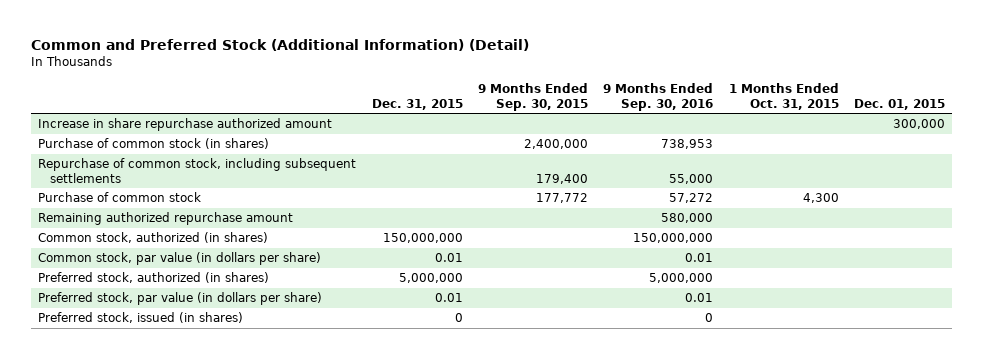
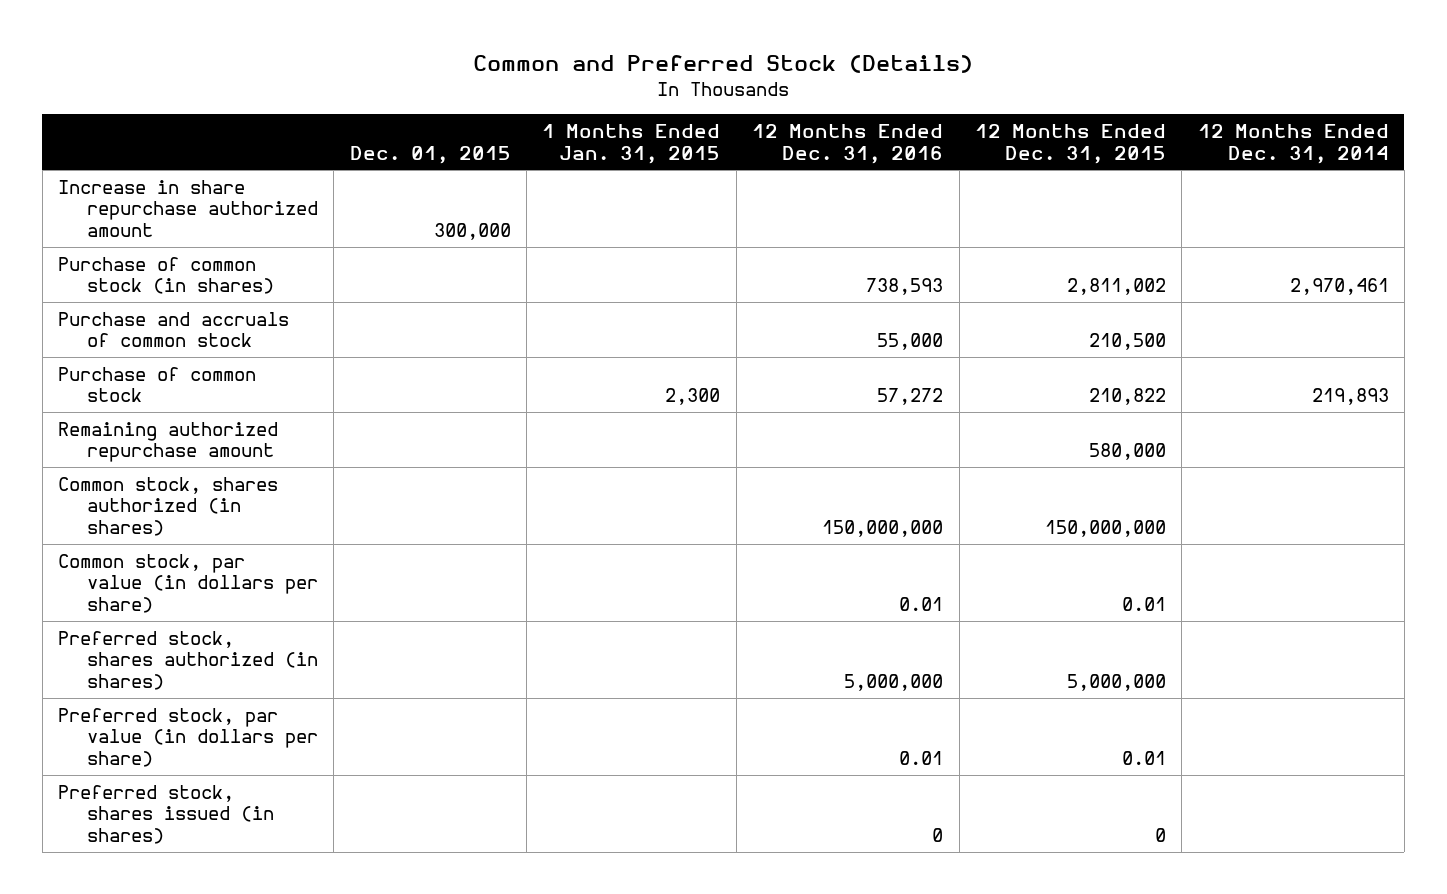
[30,38,529,51] Common and Preferred Stock (Additional Information) (Detail) -> [473,54,974,73] Common and Preferred Stock (Details)
[371,98,463,110] Dec. 31, 2015 -> none
[478,82,589,111] 9 Months Ended Sep. 30, 2015 -> none
[603,82,714,111] 9 Months Ended Sep. 30, 2016 -> none
[728,82,839,110] 1 Months Ended Oct. 31, 2015 -> none
none -> [542,124,721,164] 1 Months Ended Jan. 31, 2015
none -> [752,124,944,164] 12 Months Ended Dec. 31, 2016
none -> [974,124,1166,164] 12 Months Ended Dec. 31, 2015
none -> [1197,124,1389,164] 12 Months Ended Dec. 31, 2014
[38,158,357,184] Repurchase of common stock, including subsequent settlements -> none
none -> [58,311,290,348] Purchase and accruals of common stock
[38,232,269,244] Common stock, authorized (in shares) -> [58,476,279,536] Common stock, shares authorized (in shares)
[38,272,270,284] Preferred stock, authorized (in shares) -> [58,630,319,690] Preferred stock, shares authorized (in shares)
[38,312,244,324] Preferred stock, issued (in shares) -> [58,784,275,844] Preferred stock, shares issued (in shares)

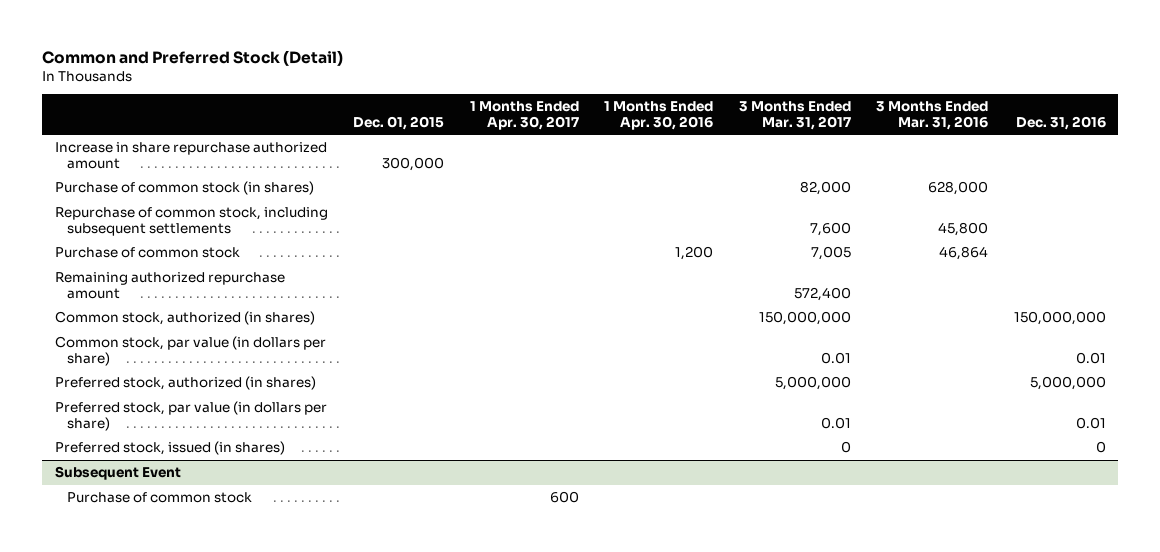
[473,54,974,73] Common and Preferred Stock (Details) -> [41,49,343,66] Common and Preferred Stock (Detail)
[542,124,721,164] 1 Months Ended Jan. 31, 2015 -> none
[752,124,944,164] 12 Months Ended Dec. 31, 2016 -> none
[974,124,1166,164] 12 Months Ended Dec. 31, 2015 -> none
[1197,124,1389,164] 12 Months Ended Dec. 31, 2014 -> none
none -> [469,101,579,130] 1 Months Ended Apr. 30, 2017
none -> [604,101,714,130] 1 Months Ended Apr. 30, 2016
none -> [738,101,851,130] 3 Months Ended Mar. 31, 2017
none -> [876,101,989,130] 3 Months Ended Mar. 31, 2016
none -> [1015,115,1106,130] Dec. 31, 2016
[58,311,290,348] Purchase and accruals of common stock -> none
none -> [54,207,328,236] Repurchase of common stock, including subsequent settlements
[58,476,279,536] Common stock, shares authorized (in shares) -> [54,311,315,326] Common stock, authorized (in shares)
[58,630,319,690] Preferred stock, shares authorized (in shares) -> [54,376,316,391] Preferred stock, authorized (in shares)
[58,784,275,844] Preferred stock, shares issued (in shares) -> [54,441,285,456] Preferred stock, issued (in shares)
none -> [54,466,181,481] Subsequent Event
none -> [66,492,252,504] Purchase of common stock

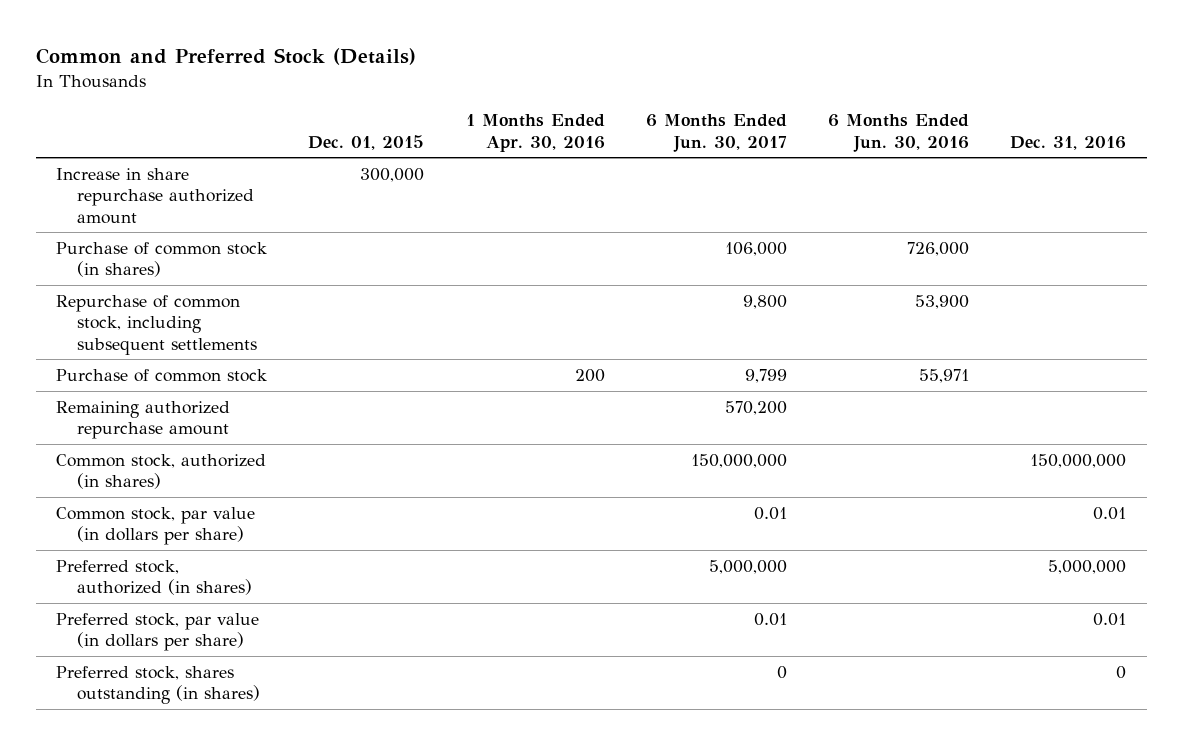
[41,49,343,66] Common and Preferred Stock (Detail) -> [35,47,416,65] Common and Preferred Stock (Details)
[469,101,579,130] 1 Months Ended Apr. 30, 2017 -> none
[738,101,851,130] 3 Months Ended Mar. 31, 2017 -> none
[876,101,989,130] 3 Months Ended Mar. 31, 2016 -> none
none -> [645,114,787,152] 6 Months Ended Jun. 30, 2017
none -> [828,114,970,152] 6 Months Ended Jun. 30, 2016
[675,246,714,261] 1,200 -> [574,368,605,382] 200
[54,466,181,481] Subsequent Event -> none
[66,492,252,504] Purchase of common stock -> none
[54,441,285,456] Preferred stock, issued (in shares) -> [56,665,261,705] Preferred stock, shares outstanding (in shares)

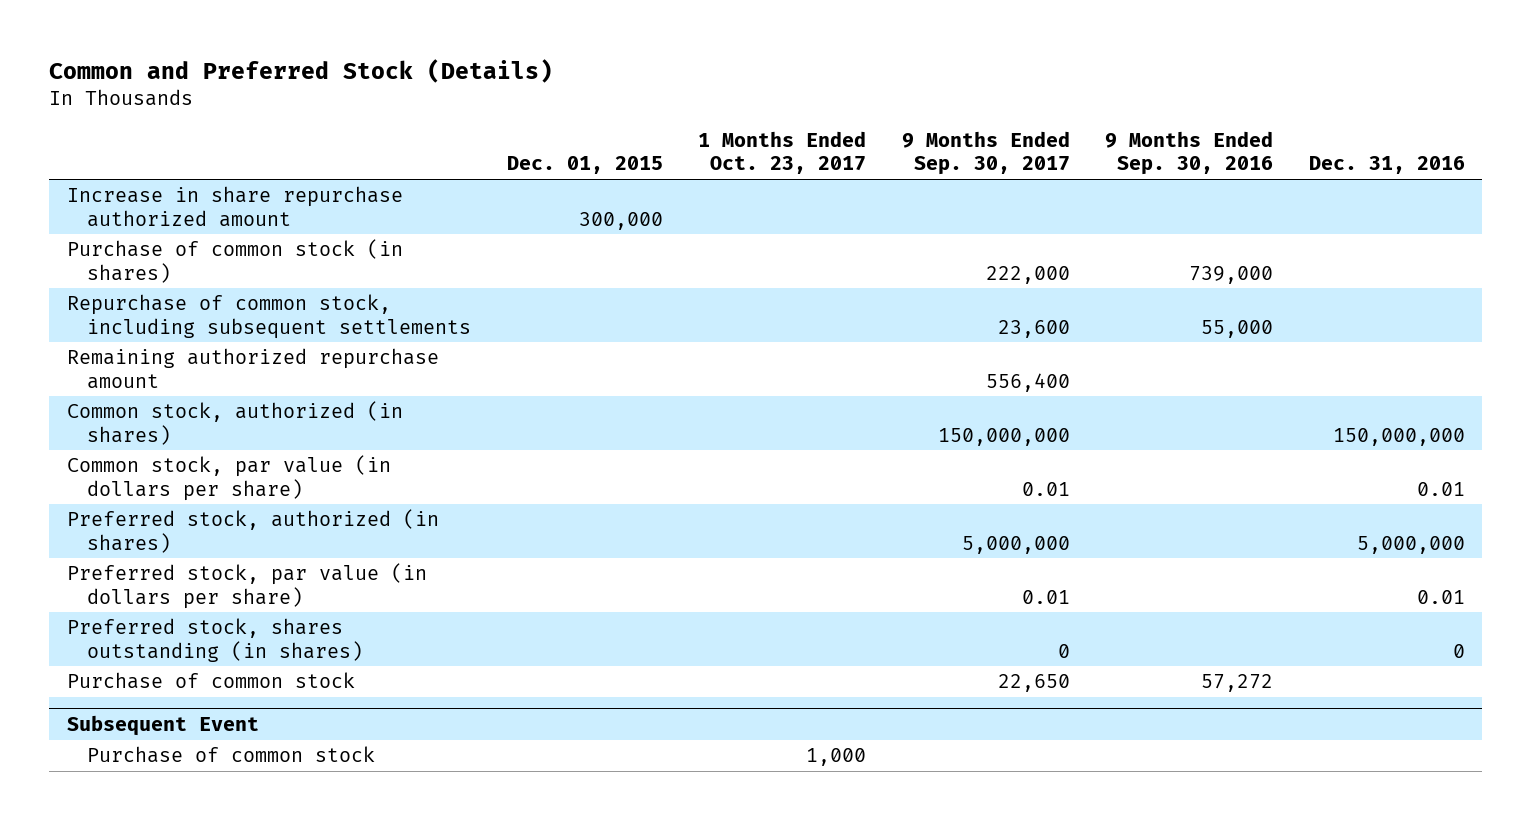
[465,114,605,152] 1 Months Ended Apr. 30, 2016 -> none
[645,114,787,152] 6 Months Ended Jun. 30, 2017 -> none
[828,114,970,152] 6 Months Ended Jun. 30, 2016 -> none
none -> [698,131,867,175] 1 Months Ended Oct. 23, 2017
none -> [901,131,1070,176] 9 Months Ended Sep. 30, 2017
none -> [1105,131,1274,176] 9 Months Ended Sep. 30, 2016
[56,368,268,382] Purchase of common stock -> [66,672,355,690] Purchase of common stock
none -> [66,714,259,736] Subsequent Event
none -> [87,746,376,764] Purchase of common stock

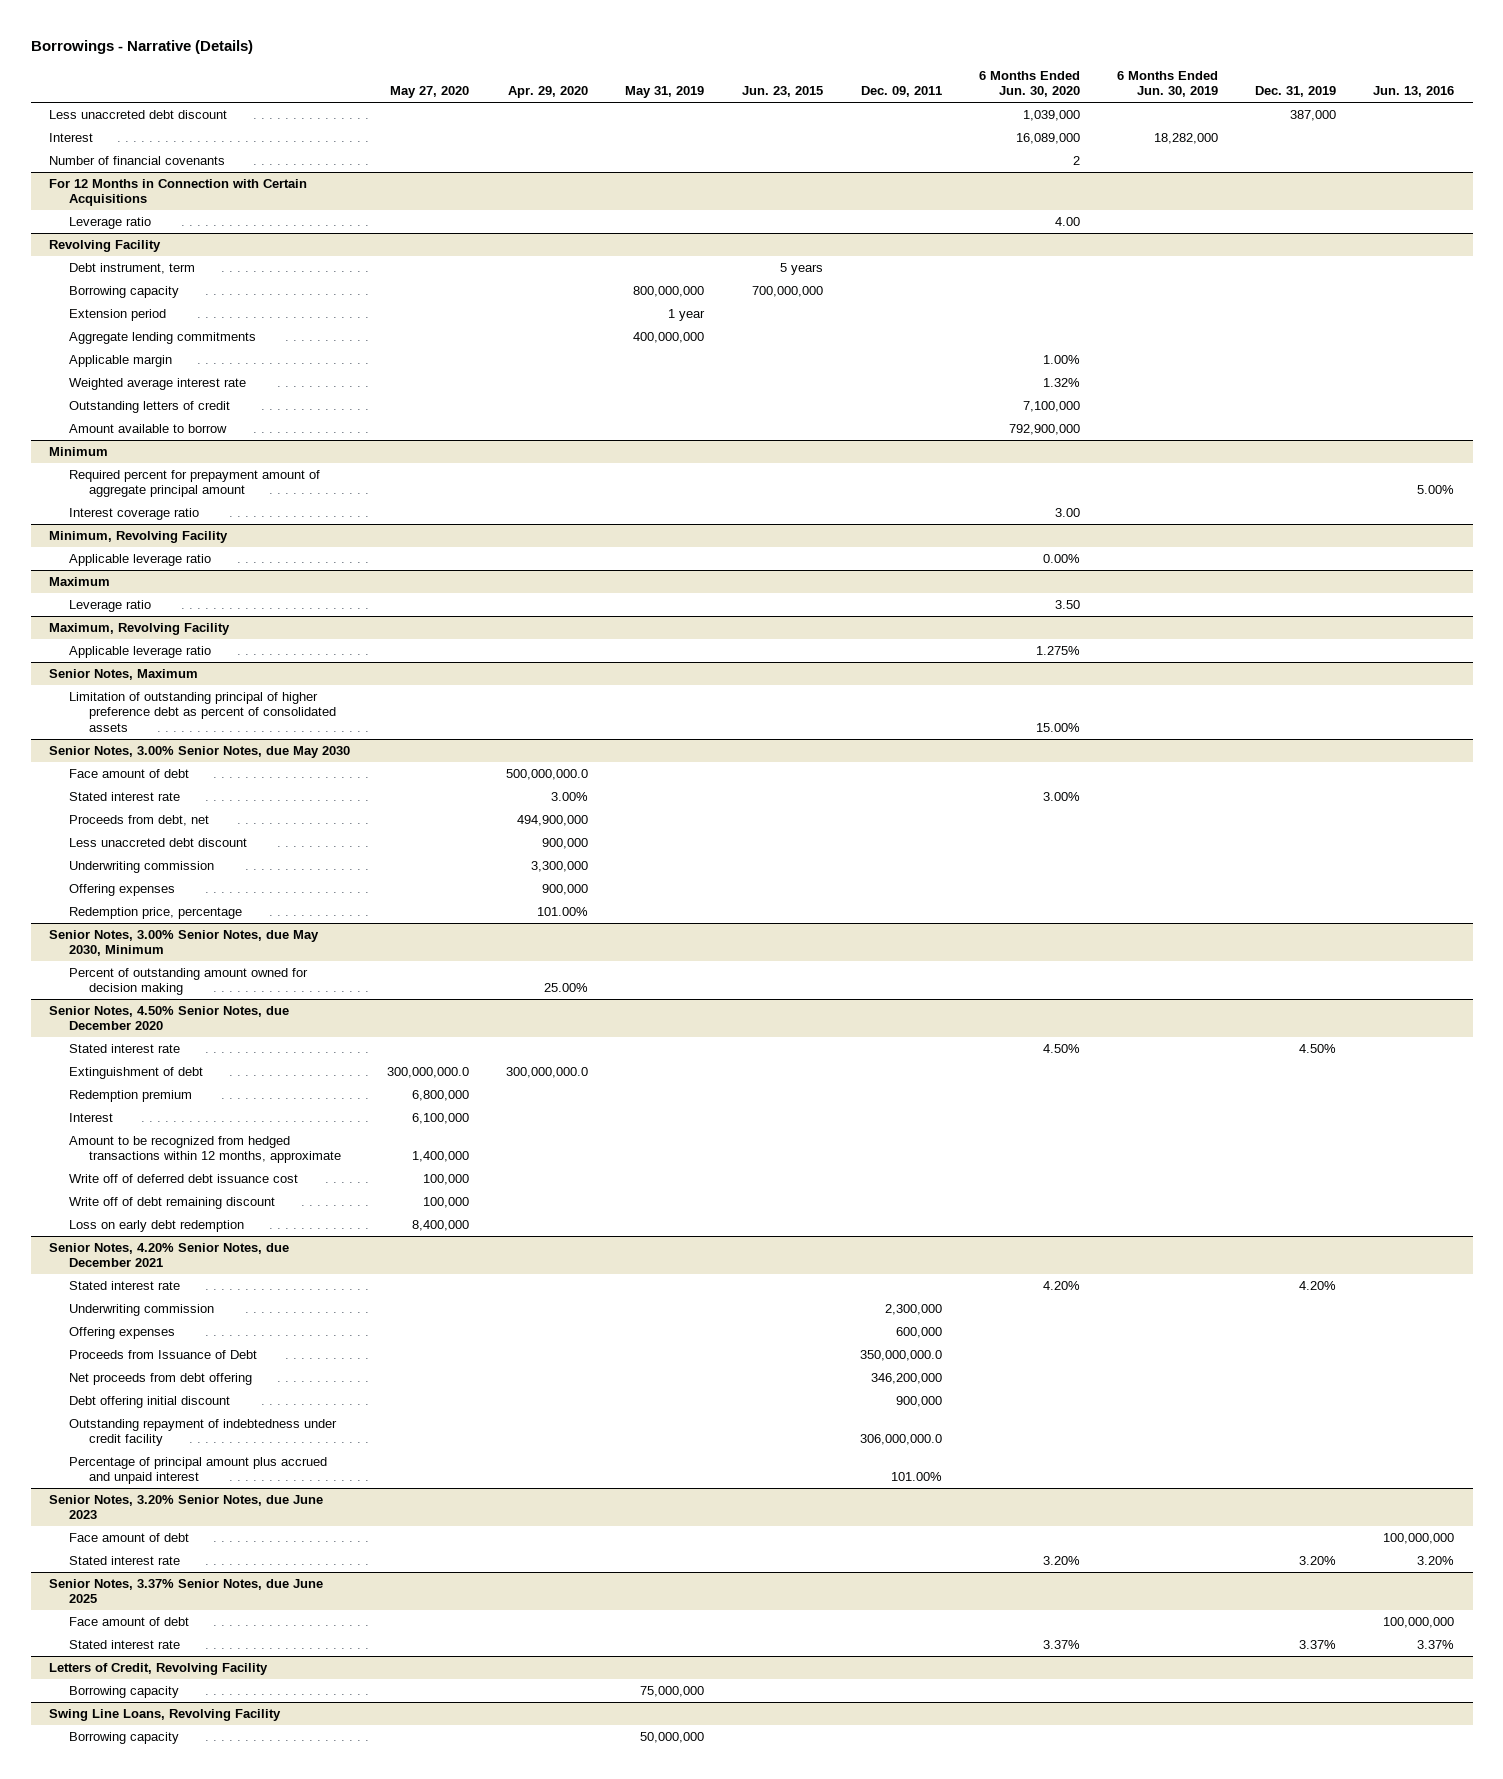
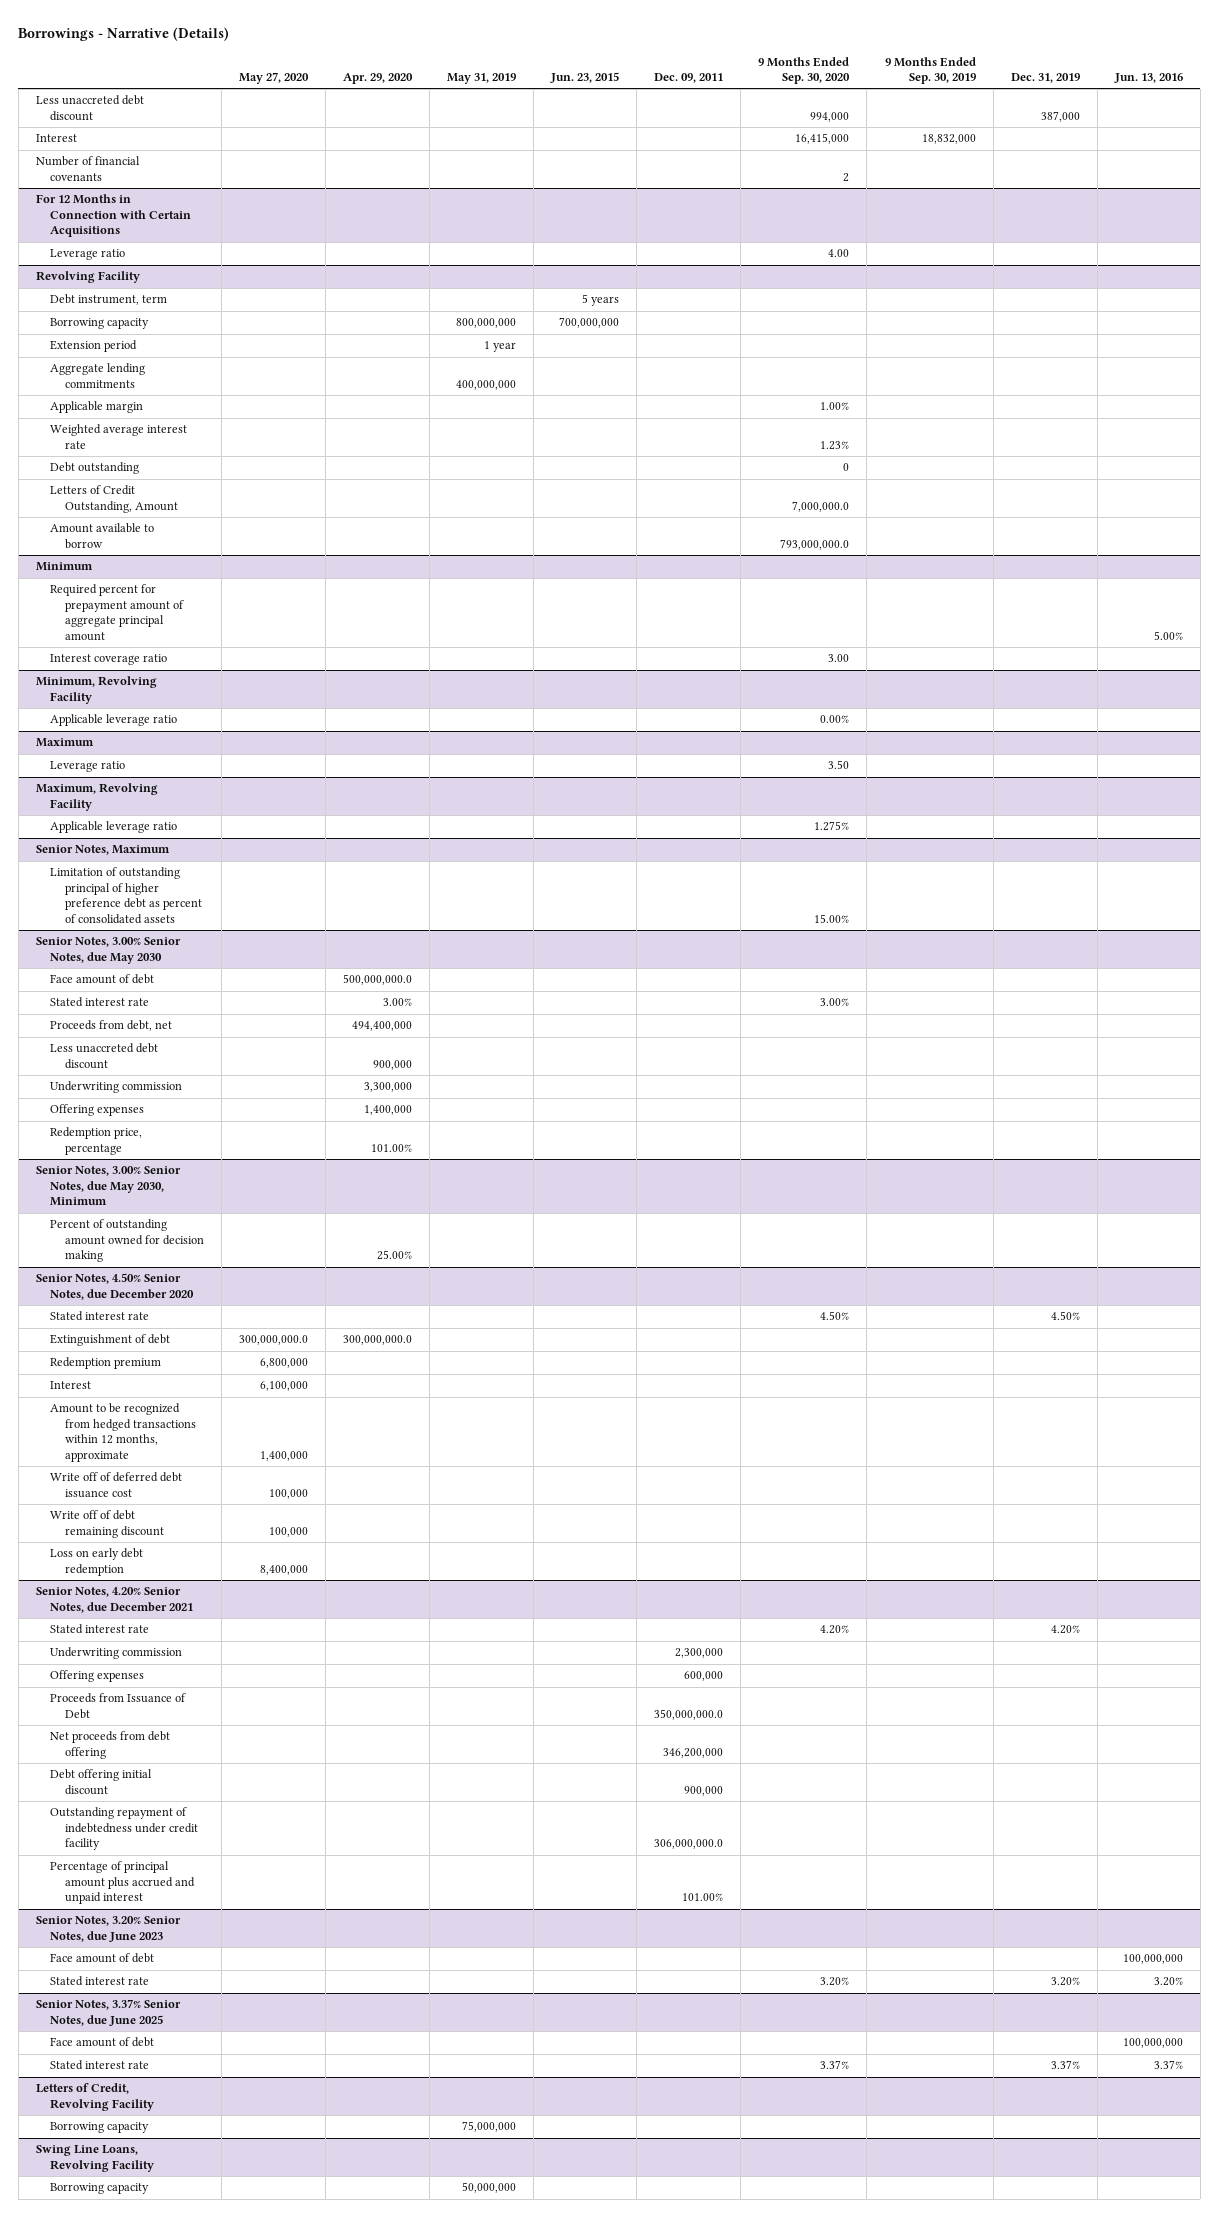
[978,70,1080,98] 6 Months Ended Jun. 30, 2020 -> none
[1116,70,1218,98] 6 Months Ended Jun. 30, 2019 -> none
none -> [758,56,851,85] 9 Months Ended Sep. 30, 2020
none -> [884,56,976,85] 9 Months Ended Sep. 30, 2019
none -> [50,462,140,475] Debt outstanding
[69,400,231,413] Outstanding letters of credit -> [50,485,178,513] Letters of Credit Outstanding, Amount
[517,814,589,826] 494,900,000 -> [351,1021,412,1032] 494,400,000
[542,883,589,895] 900,000 -> [363,1105,412,1116] 1,400,000

